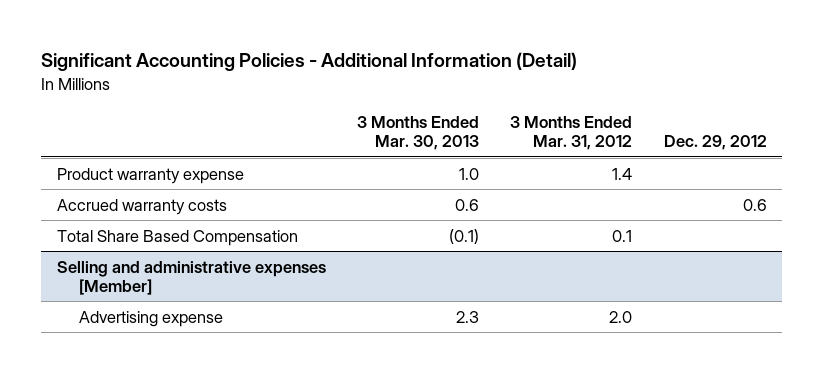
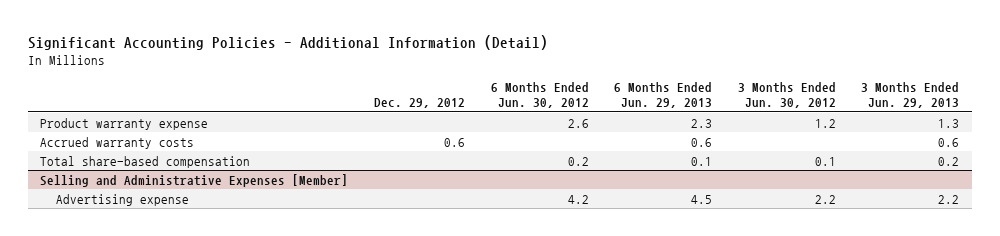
[357,115,480,151] 3 Months Ended Mar. 30, 2013 -> none
[510,115,633,151] 3 Months Ended Mar. 31, 2012 -> none
none -> [490,81,589,109] 6 Months Ended Jun. 30, 2012
none -> [614,81,713,109] 6 Months Ended Jun. 29, 2013
none -> [737,81,836,109] 3 Months Ended Jun. 30, 2012
none -> [861,81,960,109] 3 Months Ended Jun. 29, 2013
[56,229,298,246] Total Share Based Compensation -> [40,155,251,168] Total share-based compensation
[56,260,326,296] Selling and administrative expenses [Member] -> [40,173,349,187] Selling and Administrative Expenses [Member]

